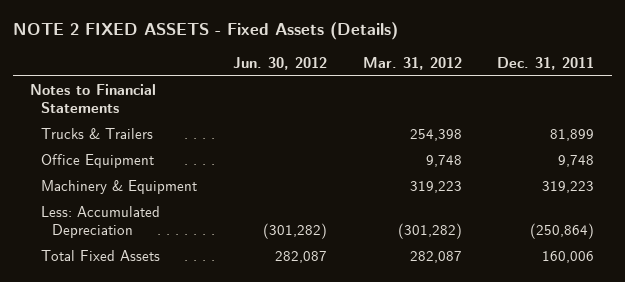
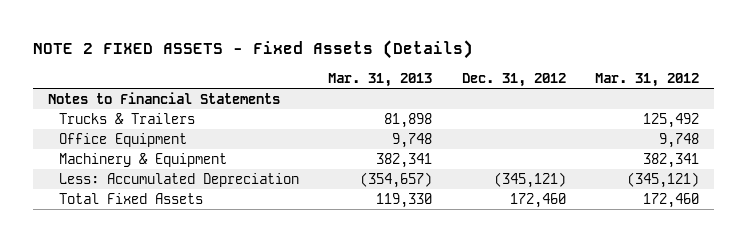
[233,56,328,70] Jun. 30, 2012 -> none
[497,56,595,70] Dec. 31, 2011 -> none
none -> [328,72,433,87] Mar. 31, 2013
none -> [461,72,566,87] Dec. 31, 2012
[409,128,462,141] 254,398 -> [643,112,700,128] 125,492
[409,180,462,193] 319,223 -> [643,152,700,168] 382,341
[397,222,462,239] (301,282) -> [627,171,700,188] (345,121)
[409,250,462,263] 282,087 -> [643,192,700,208] 172,460

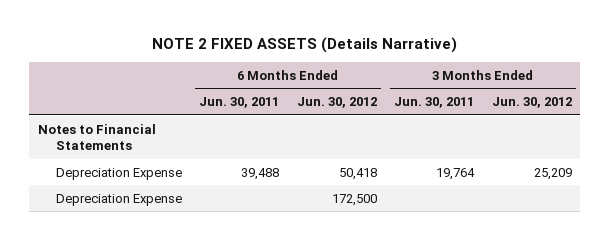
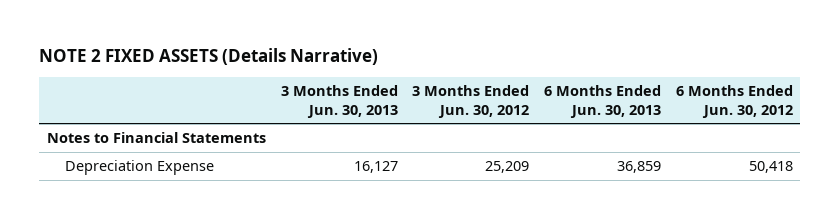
[199,97,280,109] Jun. 30, 2011 -> none
[394,97,475,109] Jun. 30, 2011 -> none
none -> [280,84,398,118] 3 Months Ended Jun. 30, 2013
none -> [544,84,662,118] 6 Months Ended Jun. 30, 2013
[55,193,182,206] Depreciation Expense -> none

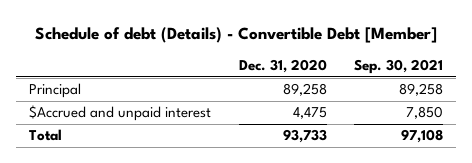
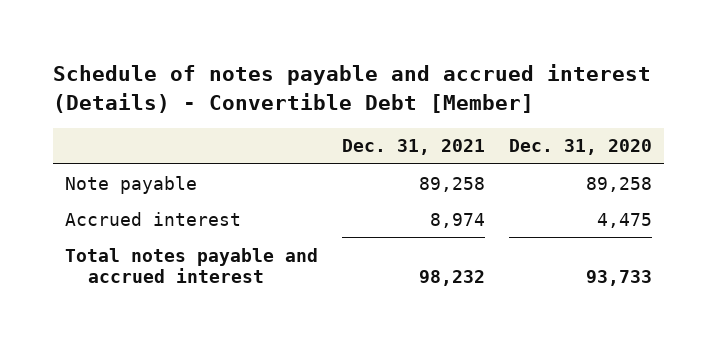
[35,26,438,43] Schedule of debt (Details) - Convertible Debt [Member] -> [52,64,651,113] Schedule of notes payable and accrued interest (Details) - Convertible Debt [Member]
[353,59,443,75] Sep. 30, 2021 -> none
none -> [342,139,486,156] Dec. 31, 2021
[29,83,82,99] Principal -> [65,175,198,194] Note payable
[29,105,212,122] $Accrued and unpaid interest -> [65,211,242,226] Accrued interest
[29,129,63,142] Total -> [65,247,319,284] Total notes payable and accrued interest

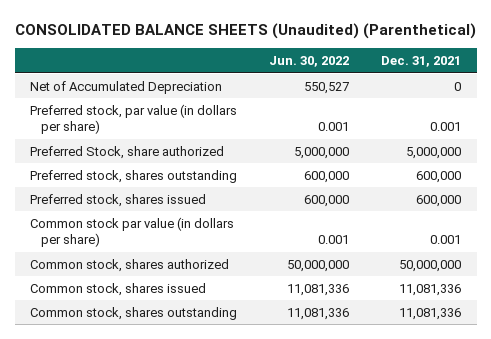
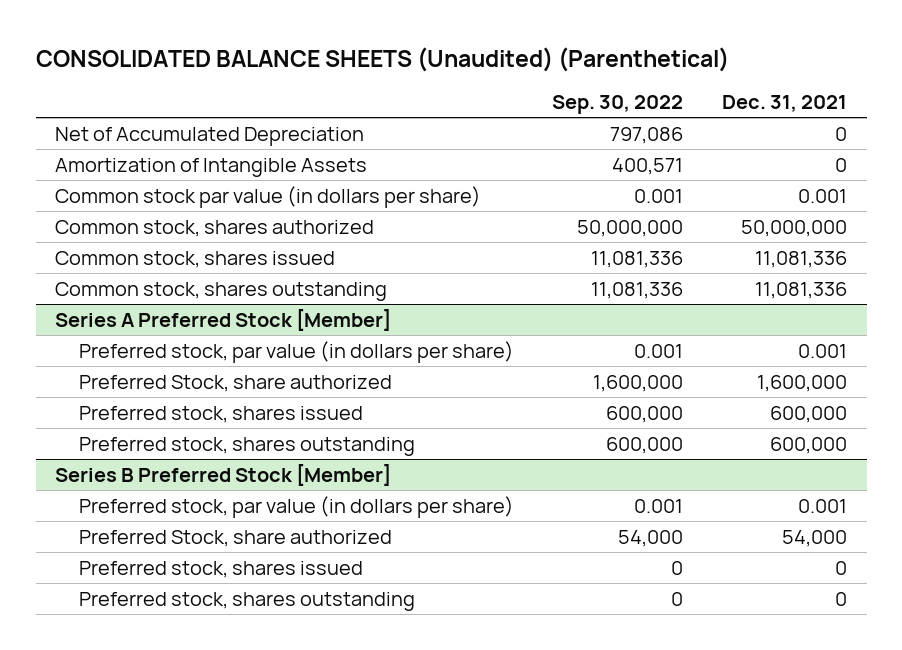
[269,55,350,67] Jun. 30, 2022 -> none
none -> [552,94,684,114] Sep. 30, 2022
[30,103,238,135] Preferred stock, par value (in dollars per share) -> none
[30,145,225,159] Preferred Stock, share authorized -> none
[30,169,238,183] Preferred stock, shares outstanding -> none
[30,193,207,207] Preferred stock, shares issued -> none
none -> [55,157,368,177] Amortization of Intangible Assets
none -> [55,308,392,331] Series A Preferred Stock [Member]
none -> [78,340,514,363] Preferred stock, par value (in dollars per share)
none -> [78,374,392,392] Preferred Stock, share authorized
none -> [78,405,363,423] Preferred stock, shares issued
none -> [78,436,415,456] Preferred stock, shares outstanding
none -> [55,463,392,486] Series B Preferred Stock [Member]
none -> [78,495,514,518] Preferred stock, par value (in dollars per share)
none -> [78,529,392,547] Preferred Stock, share authorized
none -> [78,560,363,578] Preferred stock, shares issued
none -> [78,591,415,611] Preferred stock, shares outstanding

